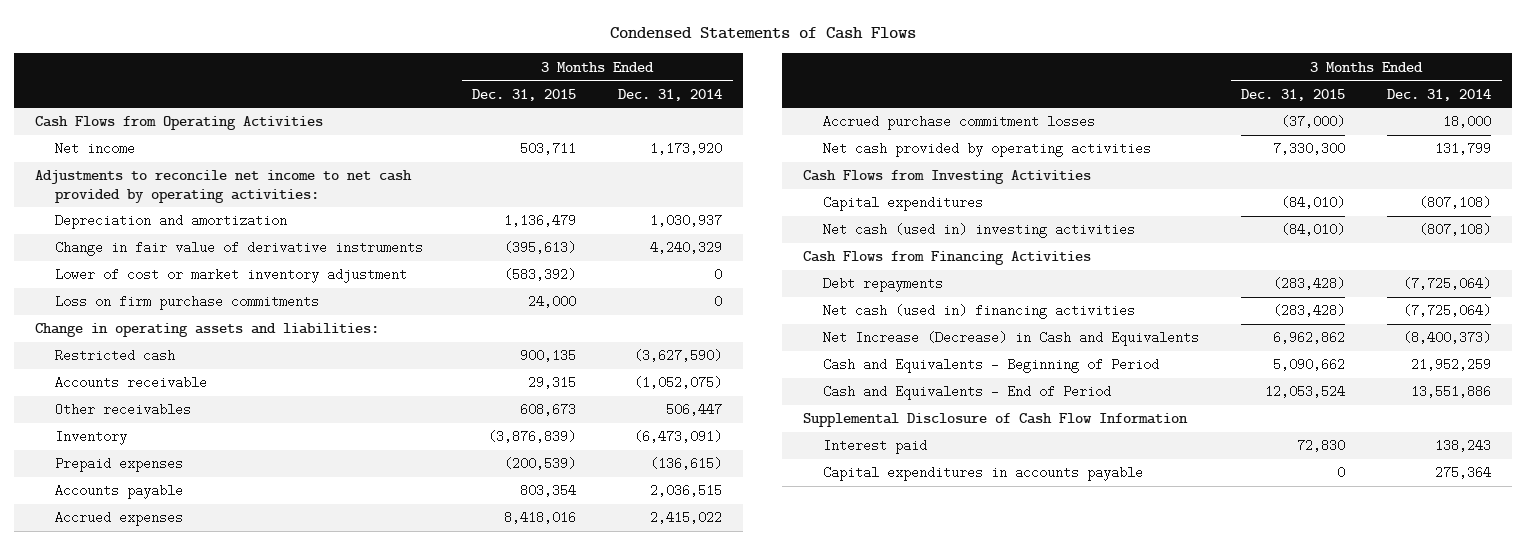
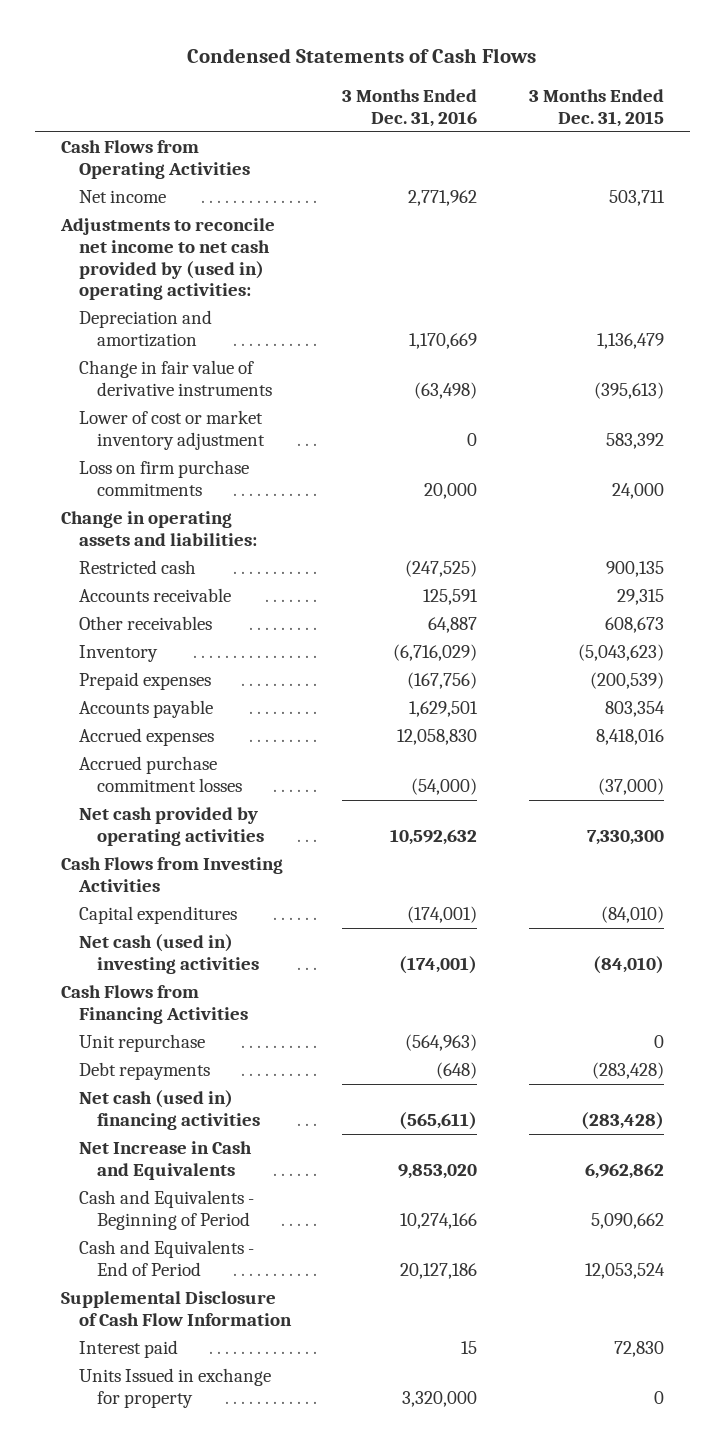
[618,88,723,101] Dec. 31, 2014 -> none
none -> [342,89,478,127] 3 Months Ended Dec. 31, 2016
[34,170,412,203] Adjustments to reconcile net income to net cash provided by operating activities: -> [59,218,275,301] Adjustments to reconcile net income to net cash provided by (used in) operating activities:
[504,268,577,282] (583,392) -> [605,433,664,450] 583,392
[488,430,577,444] (3,876,839) -> [577,644,664,662] (5,043,623)
none -> [78,1034,205,1053] Unit repurchase
[823,331,1200,347] Net Increase (Decrease) in Cash and Equivalents -> [78,1141,252,1181] Net Increase in Cash and Equivalents
[823,466,1144,482] Capital expenditures in accounts payable -> none
none -> [78,1368,271,1409] Units Issued in exchange for property

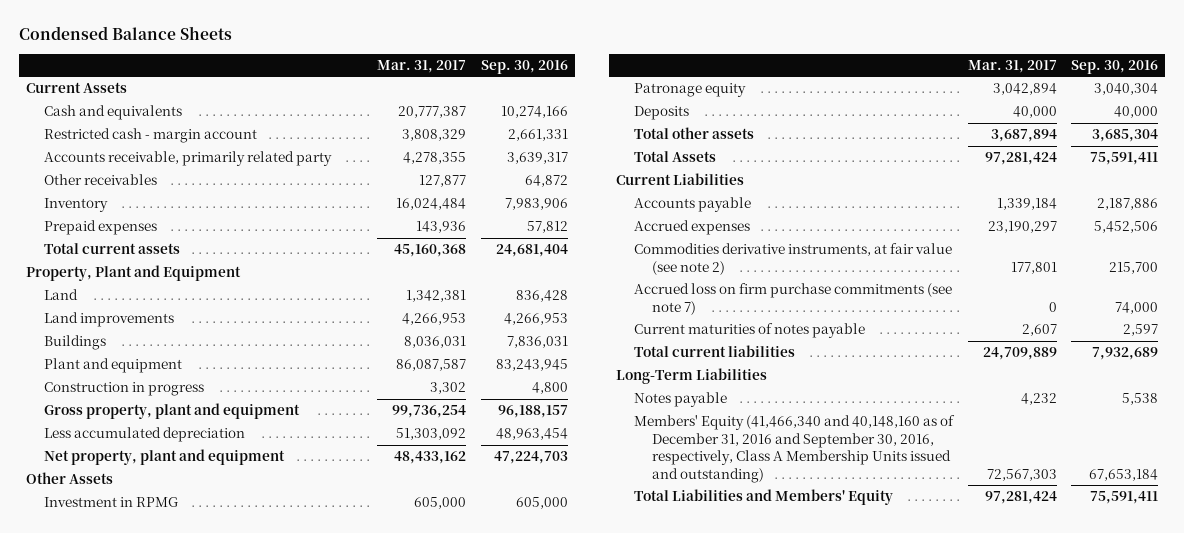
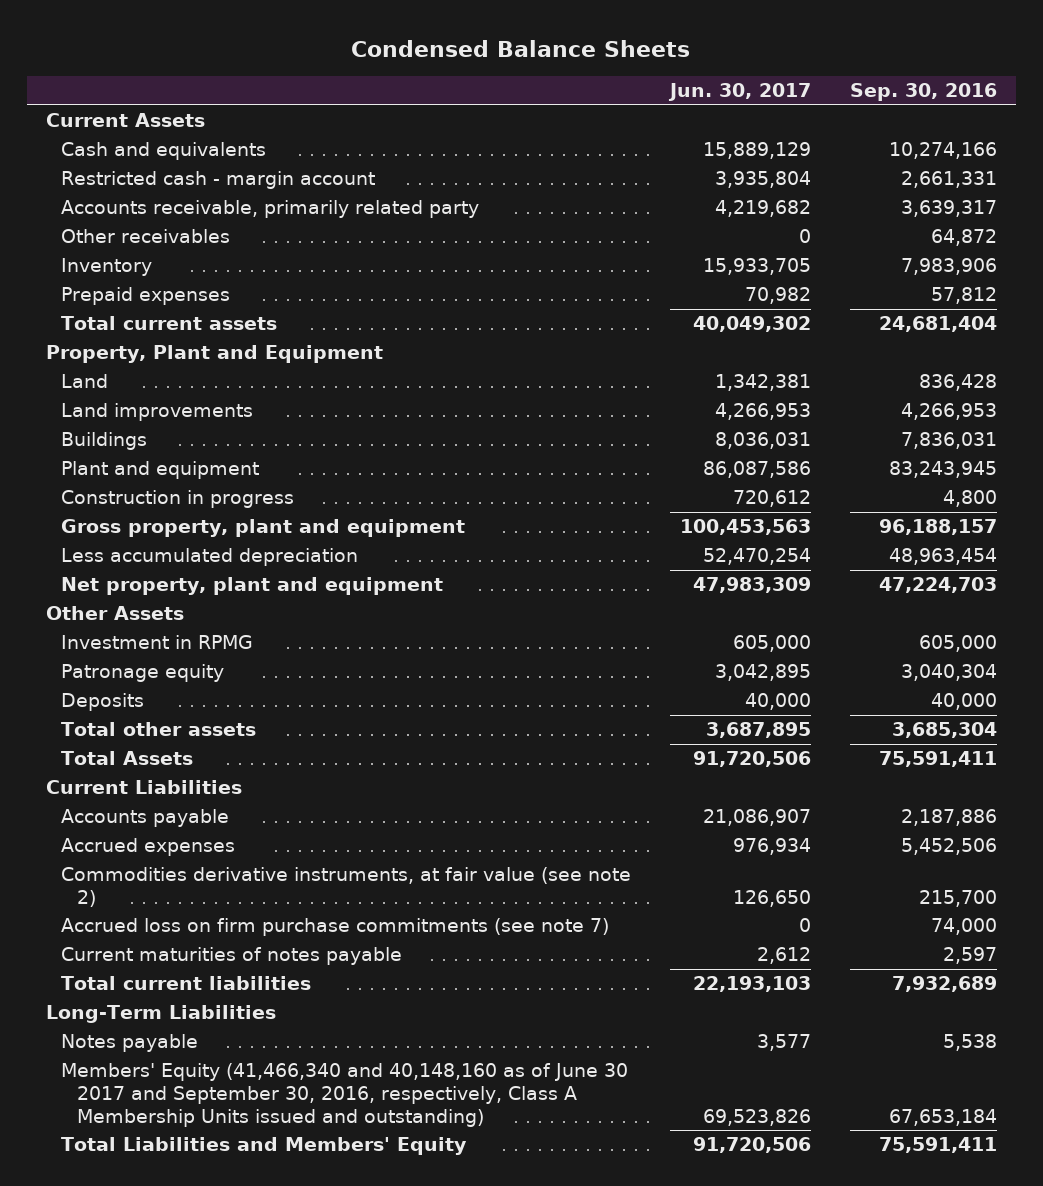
[377,59,467,73] Mar. 31, 2017 -> none
none -> [668,83,812,102] Jun. 30, 2017
[634,415,956,483] Members' Equity (41,466,340 and 40,148,160 as of December 31, 2016 and September 30, 2016, respectively, Class A Membership Units issued and outstanding) -> [61,1063,629,1127] Members' Equity (41,466,340 and 40,148,160 as of June 30 2017 and September 30, 2016, respectively, Class A Membership Units issued and outstanding)

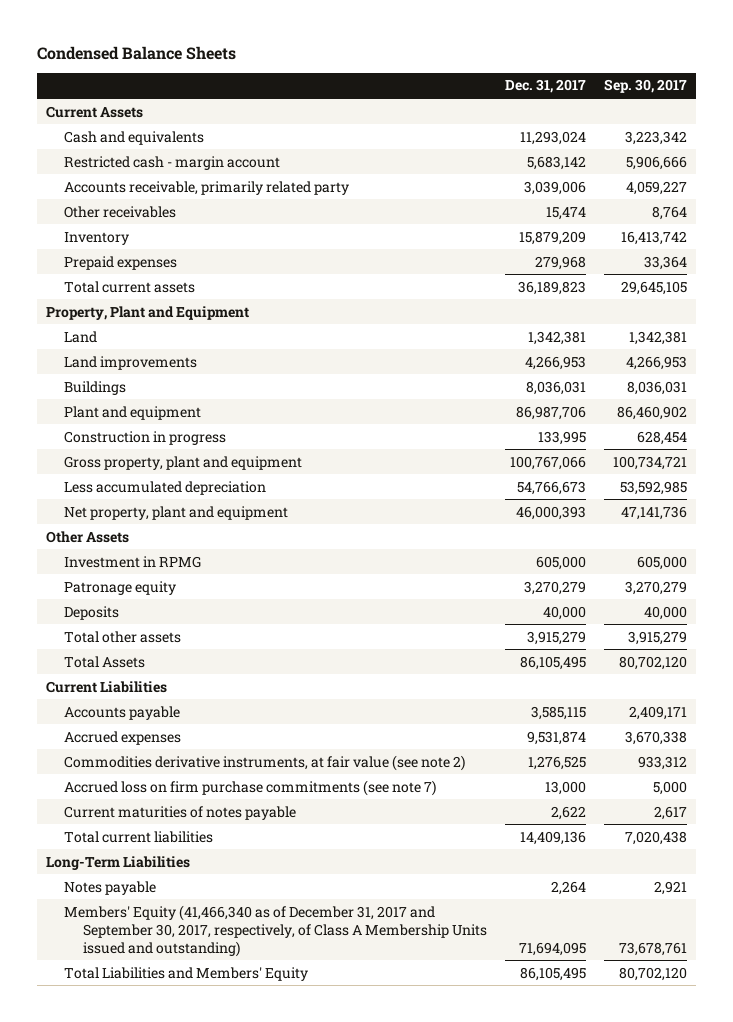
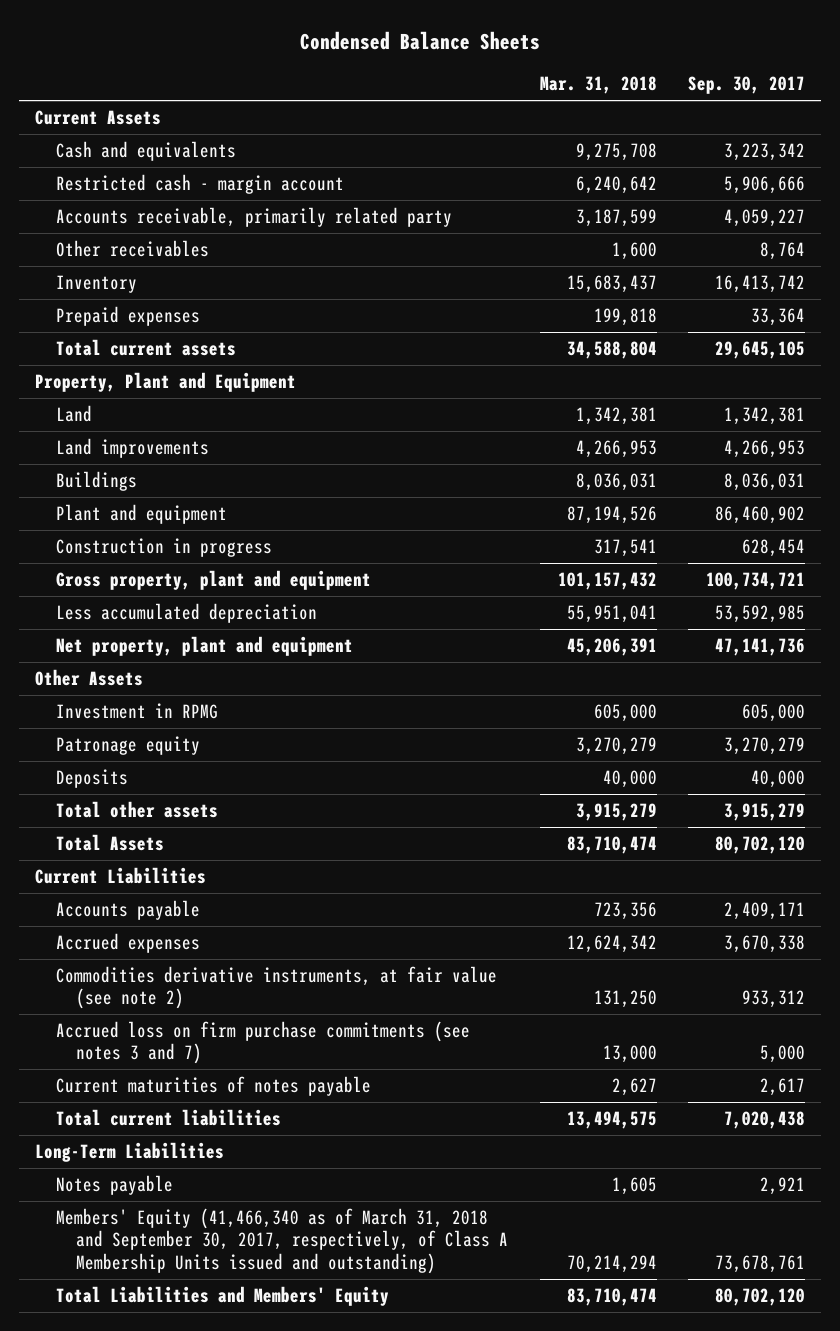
[504,79,586,94] Dec. 31, 2017 -> none
none -> [539,76,657,95] Mar. 31, 2018
[64,779,437,796] Accrued loss on firm purchase commitments (see note 7) -> [55,1020,470,1065] Accrued loss on firm purchase commitments (see notes 3 and 7)
[64,904,487,957] Members' Equity (41,466,340 as of December 31, 2017 and September 30, 2017, respectively, of Class A Membership Units issued and outstanding) -> [55,1207,509,1274] Members' Equity (41,466,340 as of March 31, 2018 and September 30, 2017, respectively, of Class A Membership Units issued and outstanding)

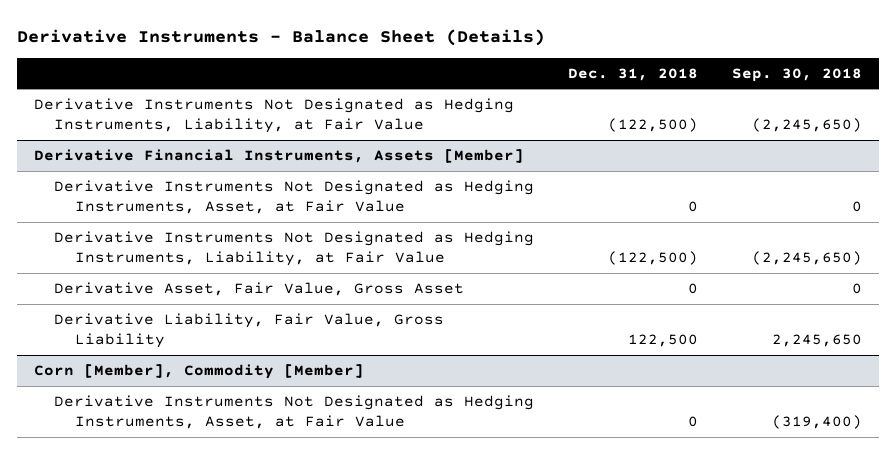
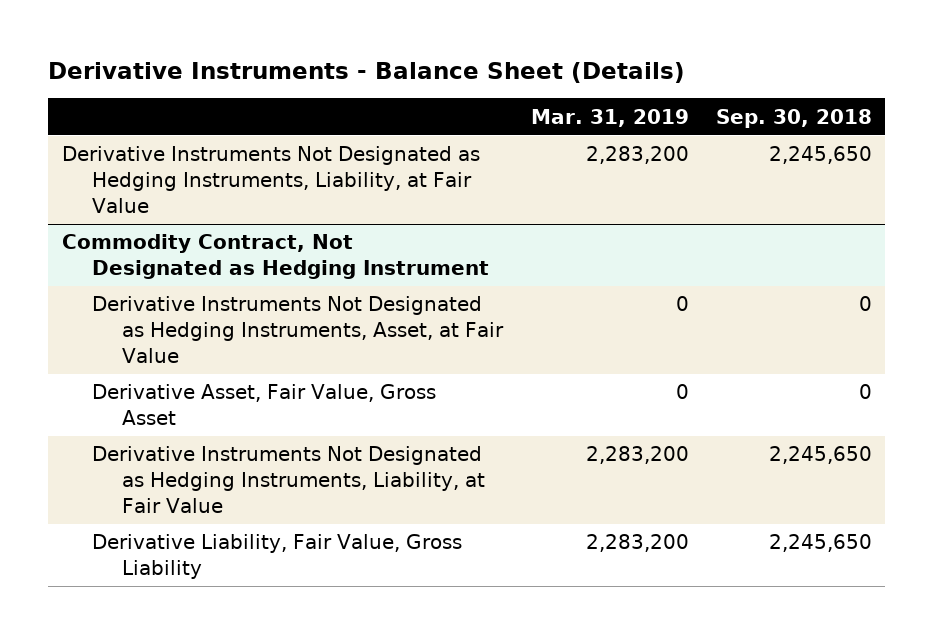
[568,67,699,81] Dec. 31, 2018 -> none
none -> [530,108,689,127] Mar. 31, 2019
[33,148,524,163] Derivative Financial Instruments, Assets [Member] -> none
[752,118,863,133] (2,245,650) -> [768,146,872,165] 2,245,650
none -> [61,234,489,280] Commodity Contract, Not Designated as Hedging Instrument
[54,230,535,267] Derivative Instruments Not Designated as Hedging Instruments, Liability, at Fair Value -> none
none -> [91,446,486,513] Derivative Instruments Not Designated as Hedging Instruments, Liability, at Fair Value
[33,363,364,379] Corn [Member], Commodity [Member] -> none
[54,394,535,430] Derivative Instruments Not Designated as Hedging Instruments, Asset, at Fair Value -> none

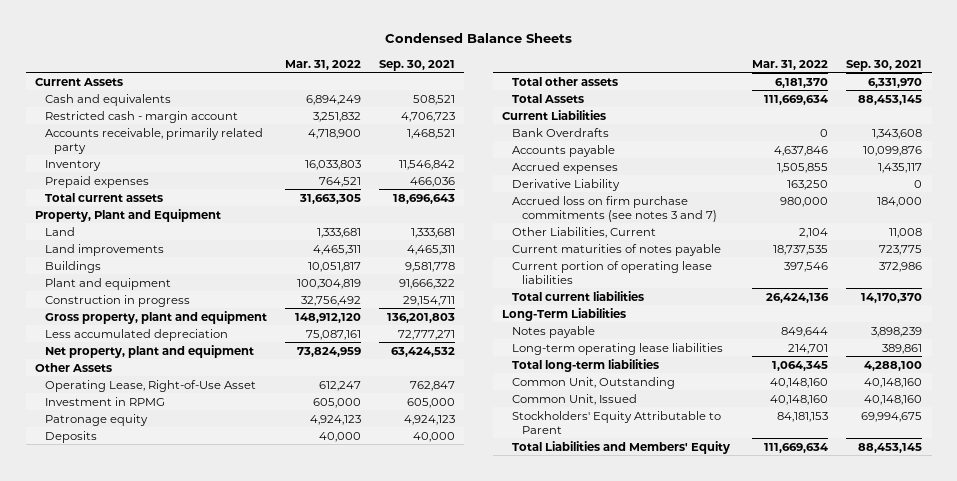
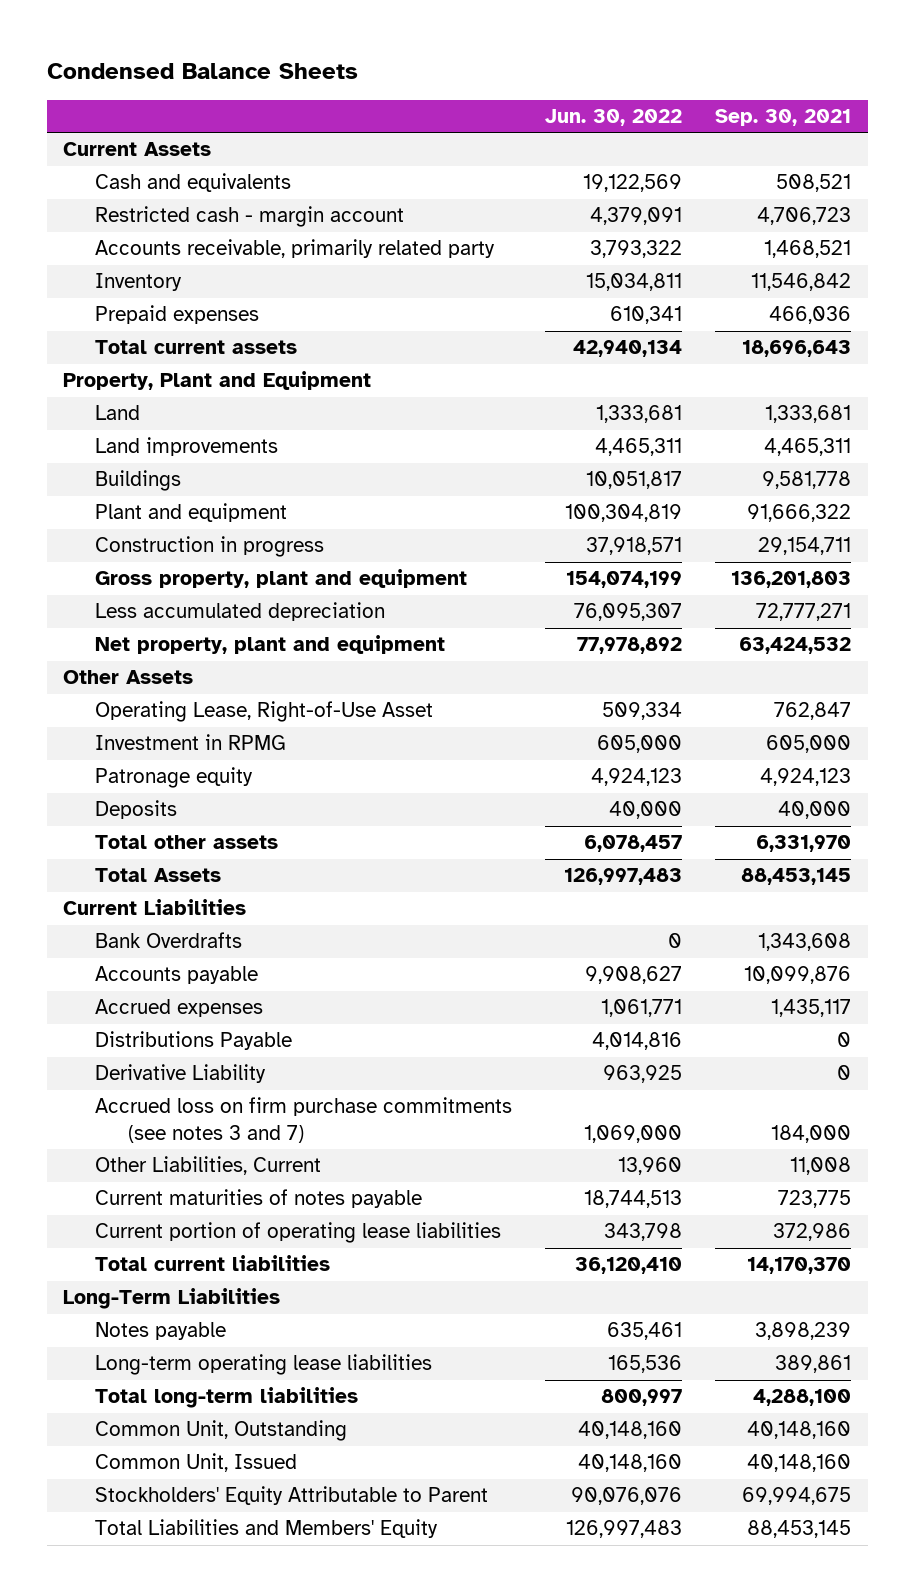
[284,59,361,70] Mar. 31, 2022 -> none
none -> [545,108,683,126] Jun. 30, 2022
none -> [95,1031,293,1051] Distributions Payable

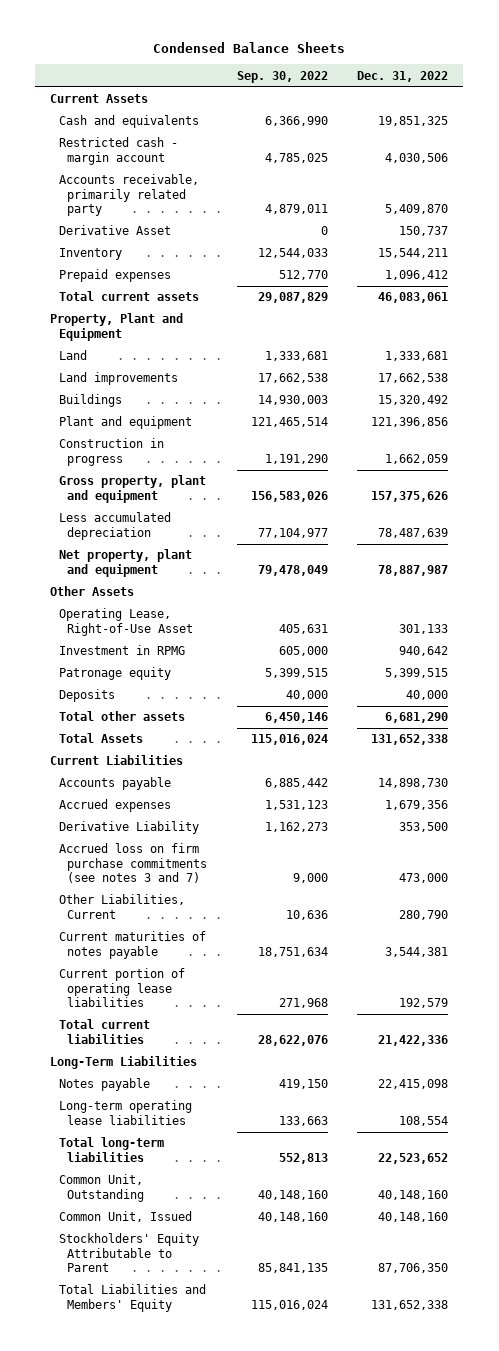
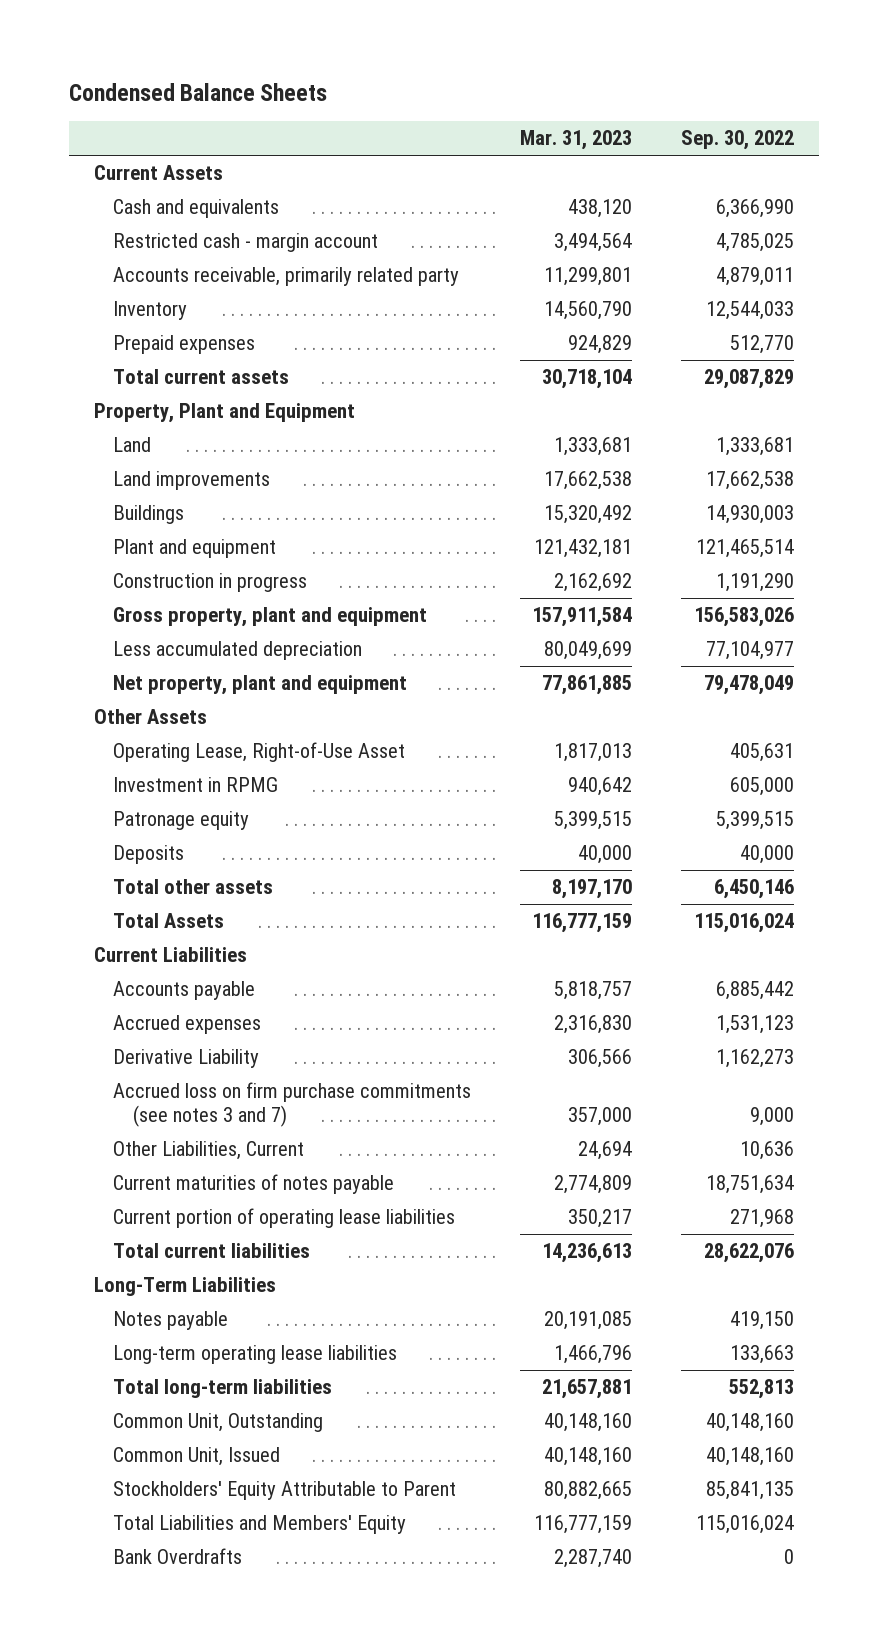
[357,70,449,82] Dec. 31, 2022 -> none
none -> [520,130,633,151] Mar. 31, 2023
[58,225,171,236] Derivative Asset -> none
none -> [113,1548,243,1565] Bank Overdrafts

